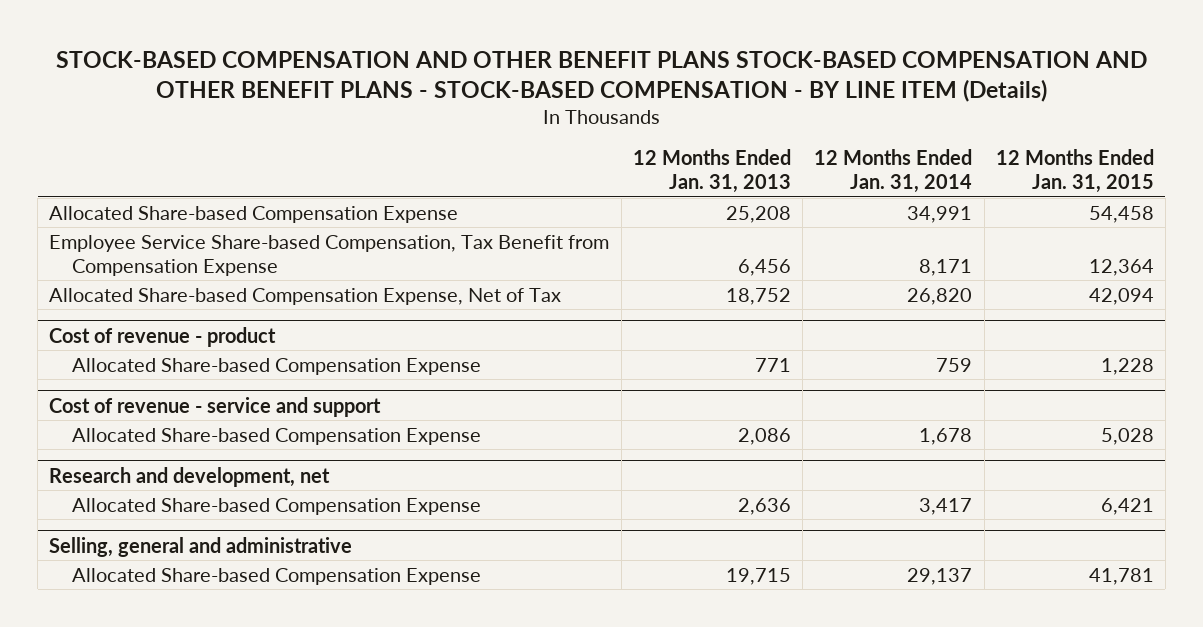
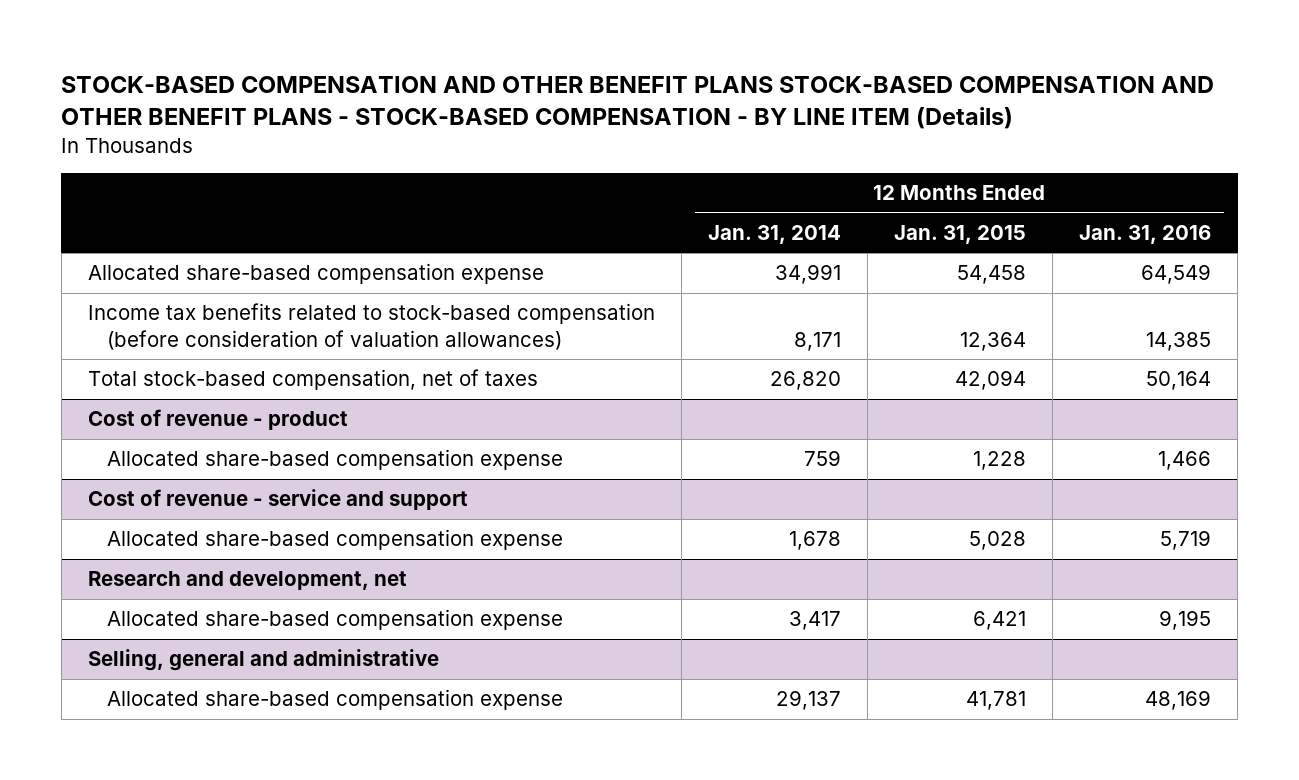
[632,149,791,194] 12 Months Ended Jan. 31, 2013 -> none
none -> [1079,224,1212,244] Jan. 31, 2016
[49,205,459,223] Allocated Share-based Compensation Expense -> [87,263,544,285] Allocated share-based compensation expense
[49,234,610,276] Employee Service Share-based Compensation, Tax Benefit from Compensation Expense -> [87,303,655,350] Income tax benefits related to stock-based compensation (before consideration of valuation allowances)
[49,287,562,305] Allocated Share-based Compensation Expense, Net of Tax -> [87,369,538,391] Total stock-based compensation, net of taxes
[72,357,482,375] Allocated Share-based Compensation Expense -> [106,449,563,471] Allocated share-based compensation expense
[72,427,482,445] Allocated Share-based Compensation Expense -> [106,529,563,551] Allocated share-based compensation expense
[72,497,482,515] Allocated Share-based Compensation Expense -> [106,609,563,631] Allocated share-based compensation expense
[72,567,482,585] Allocated Share-based Compensation Expense -> [106,689,563,711] Allocated share-based compensation expense

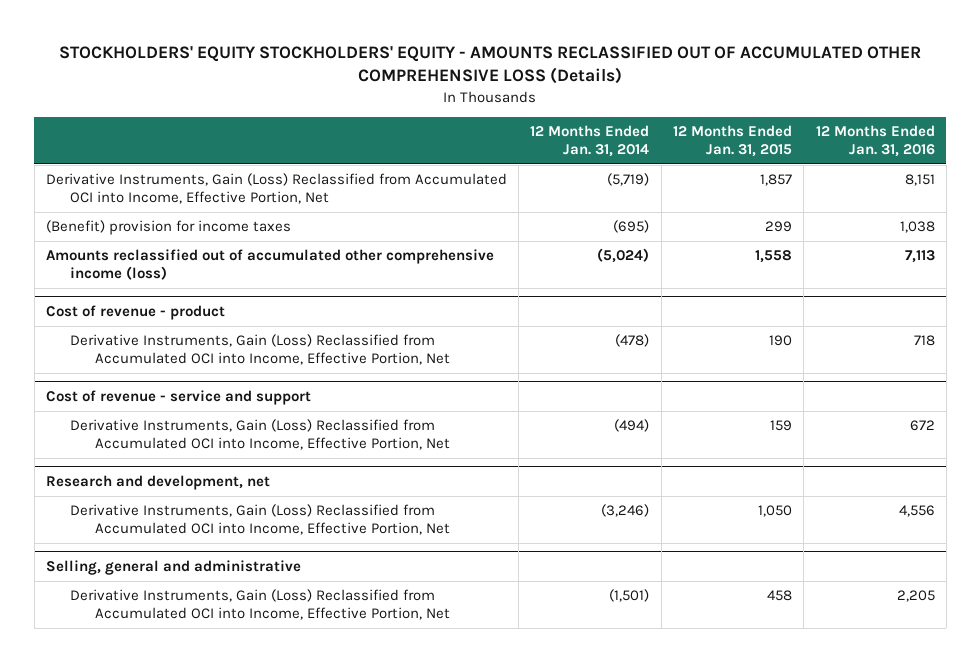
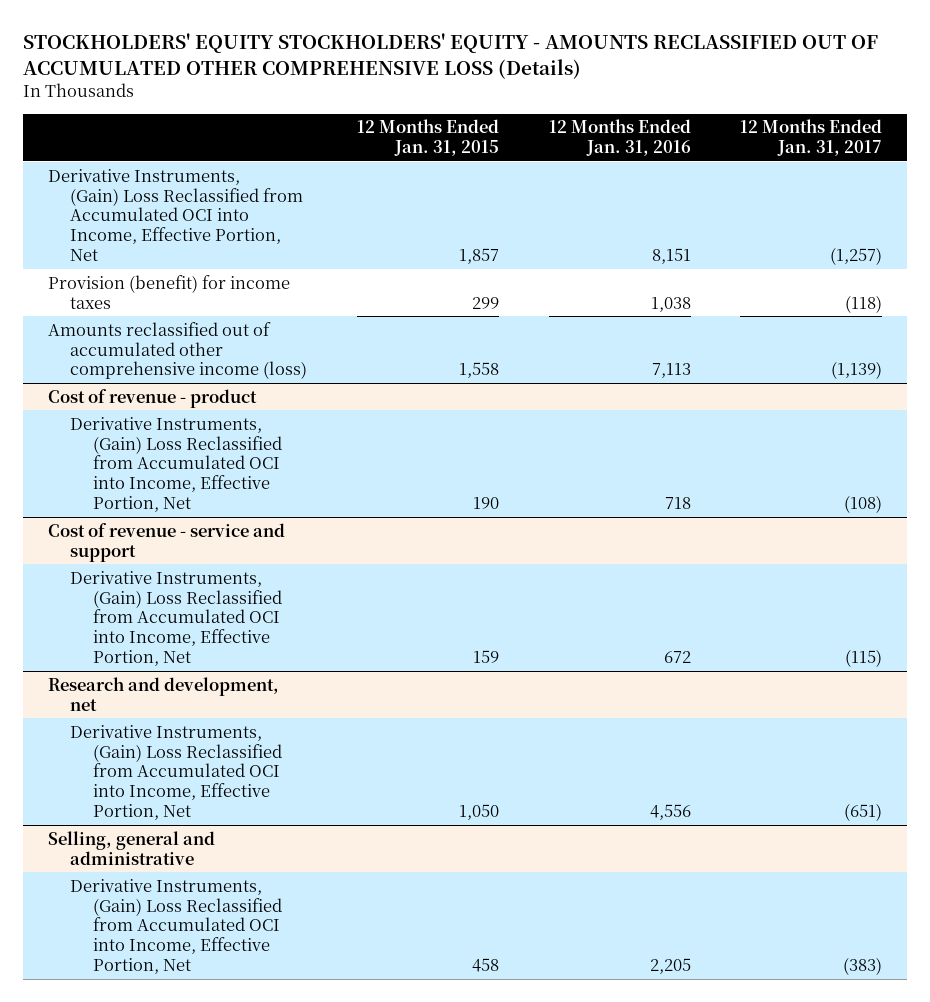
[530,125,650,158] 12 Months Ended Jan. 31, 2014 -> none
none -> [740,119,883,157] 12 Months Ended Jan. 31, 2017
[45,173,507,205] Derivative Instruments, Gain (Loss) Reclassified from Accumulated OCI into Income, Effective Portion, Net -> [48,168,304,262] Derivative Instruments, (Gain) Loss Reclassified from Accumulated OCI into Income, Effective Portion, Net
[45,220,291,236] (Benefit) provision for income taxes -> [48,274,291,309] Provision (benefit) for income taxes
[70,334,450,366] Derivative Instruments, Gain (Loss) Reclassified from Accumulated OCI into Income, Effective Portion, Net -> [70,416,282,513] Derivative Instruments, (Gain) Loss Reclassified from Accumulated OCI into Income, Effective Portion, Net
[70,419,450,451] Derivative Instruments, Gain (Loss) Reclassified from Accumulated OCI into Income, Effective Portion, Net -> [70,570,282,667] Derivative Instruments, (Gain) Loss Reclassified from Accumulated OCI into Income, Effective Portion, Net
[70,504,450,536] Derivative Instruments, Gain (Loss) Reclassified from Accumulated OCI into Income, Effective Portion, Net -> [70,724,282,821] Derivative Instruments, (Gain) Loss Reclassified from Accumulated OCI into Income, Effective Portion, Net
[70,589,450,621] Derivative Instruments, Gain (Loss) Reclassified from Accumulated OCI into Income, Effective Portion, Net -> [70,878,282,975] Derivative Instruments, (Gain) Loss Reclassified from Accumulated OCI into Income, Effective Portion, Net

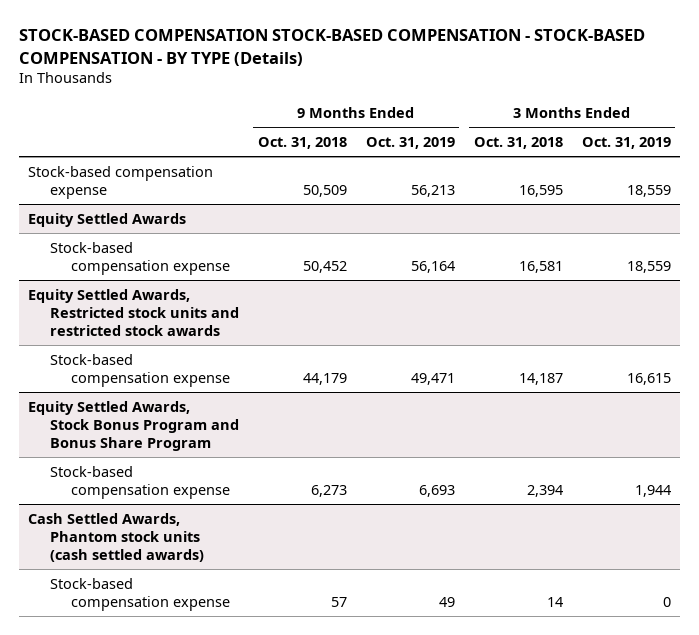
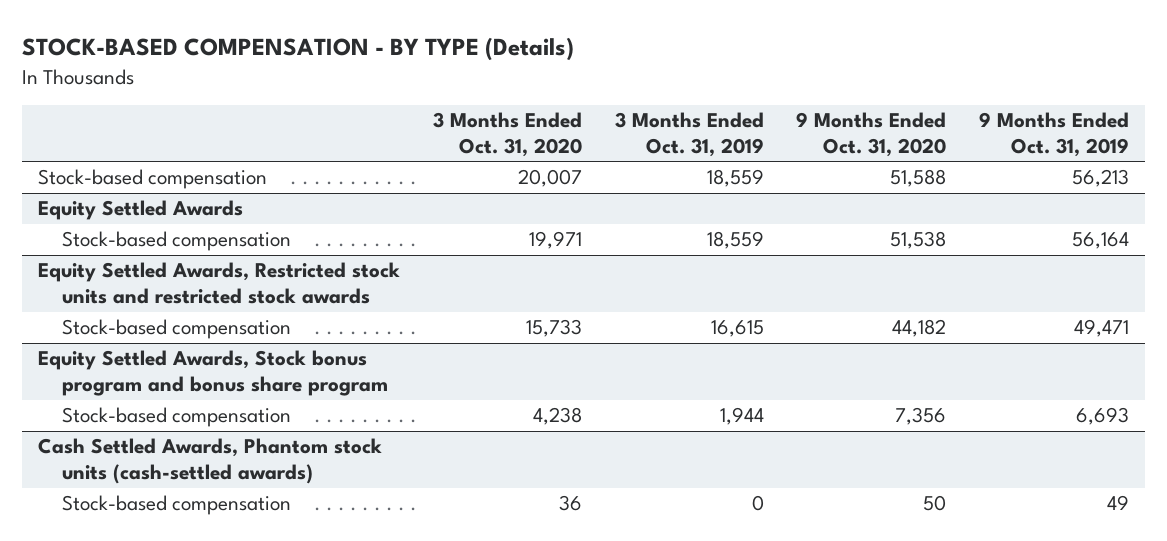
[18,29,645,66] STOCK-BASED COMPENSATION STOCK-BASED COMPENSATION - STOCK-BASED COMPENSATION - BY TYPE (Details) -> [21,36,574,61] STOCK-BASED COMPENSATION - BY TYPE (Details)
[257,137,347,150] Oct. 31, 2018 -> none
[473,137,563,150] Oct. 31, 2018 -> none
none -> [432,112,582,157] 3 Months Ended Oct. 31, 2020
none -> [796,112,947,157] 9 Months Ended Oct. 31, 2020
[28,165,214,199] Stock-based compensation expense -> [38,169,268,190] Stock-based compensation
[49,241,230,275] Stock-based compensation expense -> [61,231,291,252] Stock-based compensation
[49,353,230,387] Stock-based compensation expense -> [61,319,291,340] Stock-based compensation
[28,400,239,451] Equity Settled Awards, Stock Bonus Program and Bonus Share Program -> [38,350,388,397] Equity Settled Awards, Stock bonus program and bonus share program
[49,465,230,499] Stock-based compensation expense -> [61,407,291,428] Stock-based compensation
[28,512,204,562] Cash Settled Awards, Phantom stock units (cash settled awards) -> [38,438,383,485] Cash Settled Awards, Phantom stock units (cash-settled awards)
[49,577,230,611] Stock-based compensation expense -> [61,495,291,516] Stock-based compensation

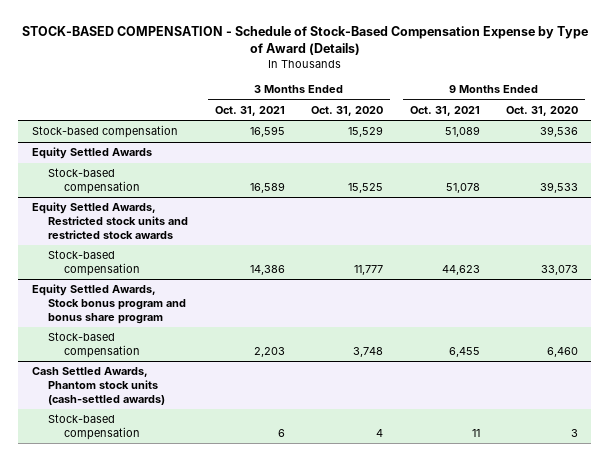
[21,36,574,61] STOCK-BASED COMPENSATION - BY TYPE (Details) -> [21,25,588,55] STOCK-BASED COMPENSATION - Schedule of Stock-Based Compensation Expense by Type of Award (Details)
[614,112,764,157] 3 Months Ended Oct. 31, 2019 -> none
[978,112,1129,157] 9 Months Ended Oct. 31, 2019 -> none
none -> [214,105,285,116] Oct. 31, 2021
none -> [409,105,480,116] Oct. 31, 2021
[517,169,582,188] 20,007 -> [348,126,384,138] 15,529
[890,169,947,188] 51,588 -> [540,126,579,138] 39,536
[528,231,582,250] 19,971 -> [348,183,384,194] 15,525
[890,231,947,250] 51,538 -> [540,182,579,194] 39,533
[525,319,582,338] 15,733 -> [354,265,384,276] 11,777
[892,319,947,338] 44,182 -> [541,265,579,276] 33,073
[532,407,582,426] 4,238 -> [353,347,384,358] 3,748
[895,407,947,426] 7,356 -> [547,347,579,358] 6,460
[558,495,582,512] 36 -> [376,429,384,438] 4
[923,495,947,512] 50 -> [571,429,579,438] 3

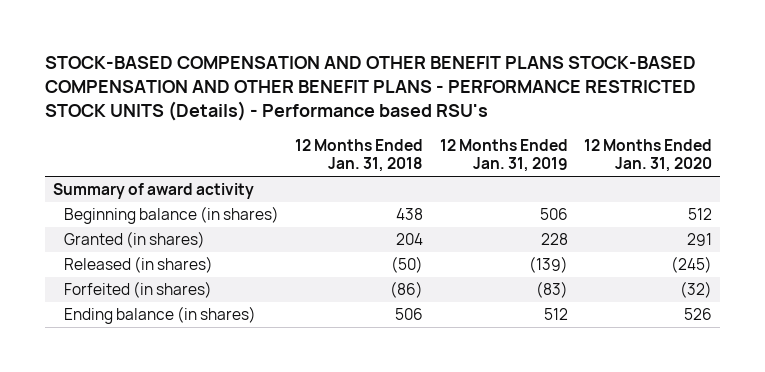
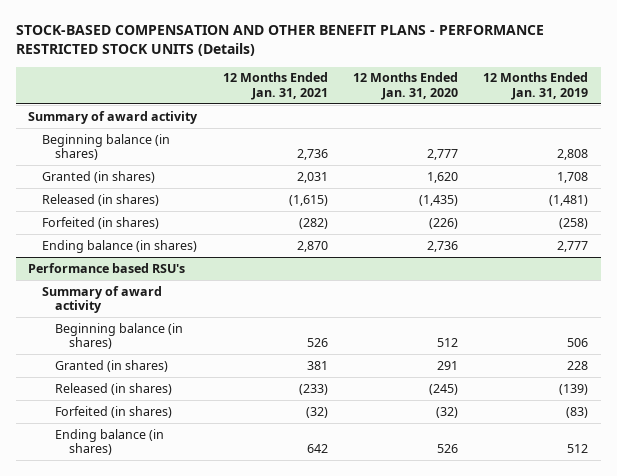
[44,55,696,122] STOCK-BASED COMPENSATION AND OTHER BENEFIT PLANS STOCK-BASED COMPENSATION AND OTHER BENEFIT PLANS - PERFORMANCE RESTRICTED STOCK UNITS (Details) - Performance based RSU's -> [15,25,544,57] STOCK-BASED COMPENSATION AND OTHER BENEFIT PLANS - PERFORMANCE RESTRICTED STOCK UNITS (Details)
[295,138,424,173] 12 Months Ended Jan. 31, 2018 -> none
none -> [222,72,328,100] 12 Months Ended Jan. 31, 2021
none -> [41,133,170,161] Beginning balance (in shares)
none -> [41,170,155,183] Granted (in shares)
none -> [41,193,159,206] Released (in shares)
none -> [41,216,159,229] Forfeited (in shares)
none -> [41,239,197,253] Ending balance (in shares)
none -> [28,262,186,273] Performance based RSU's
none -> [41,285,162,314] Summary of award activity

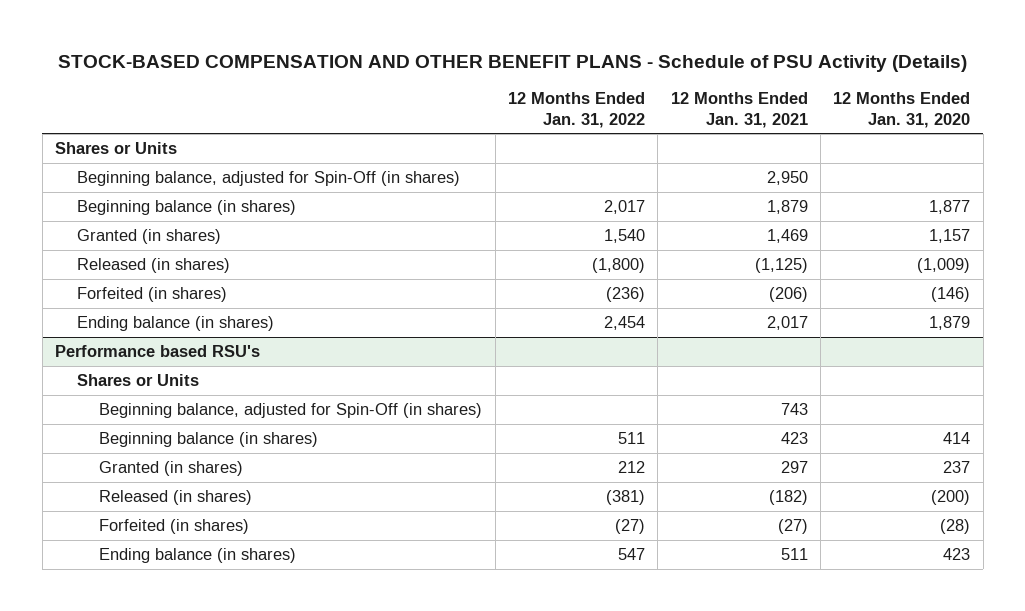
[15,25,544,57] STOCK-BASED COMPENSATION AND OTHER BENEFIT PLANS - PERFORMANCE RESTRICTED STOCK UNITS (Details) -> [57,54,967,72] STOCK-BASED COMPENSATION AND OTHER BENEFIT PLANS - Schedule of PSU Activity (Details)
[483,72,589,100] 12 Months Ended Jan. 31, 2019 -> none
none -> [508,92,646,128] 12 Months Ended Jan. 31, 2022
[28,110,199,124] Summary of award activity -> [54,142,177,155] Shares or Units
none -> [77,171,461,187] Beginning balance, adjusted for Spin-Off (in shares)
[296,149,328,161] 2,736 -> [766,200,808,215] 1,879
[426,149,458,161] 2,777 -> [929,200,971,215] 1,877
[296,171,328,183] 2,031 -> [766,229,808,244] 1,469
[426,171,458,183] 1,620 -> [929,229,971,244] 1,157
[288,194,328,206] (1,615) -> [754,258,808,274] (1,125)
[418,194,458,206] (1,435) -> [917,258,971,274] (1,009)
[298,217,328,229] (282) -> [768,287,808,303] (206)
[428,217,458,229] (226) -> [931,287,971,303] (146)
[296,240,328,252] 2,870 -> [766,316,808,331] 2,017
[426,240,458,252] 2,736 -> [929,316,971,331] 1,879
[41,285,162,314] Summary of award activity -> [77,374,200,387] Shares or Units
none -> [99,403,483,419] Beginning balance, adjusted for Spin-Off (in shares)
[306,338,328,348] 526 -> [780,432,808,445] 423
[436,338,458,348] 512 -> [943,432,971,445] 414
[306,360,328,370] 381 -> [780,461,808,474] 297
[436,360,458,370] 291 -> [943,461,971,474] 237
[298,383,328,395] (233) -> [768,490,808,506] (182)
[428,383,458,395] (245) -> [931,490,971,506] (200)
[305,406,328,418] (32) -> [777,519,808,535] (27)
[435,406,458,418] (32) -> [940,519,971,535] (28)
[306,444,328,454] 642 -> [780,548,808,561] 511
[436,444,458,454] 526 -> [943,548,971,561] 423

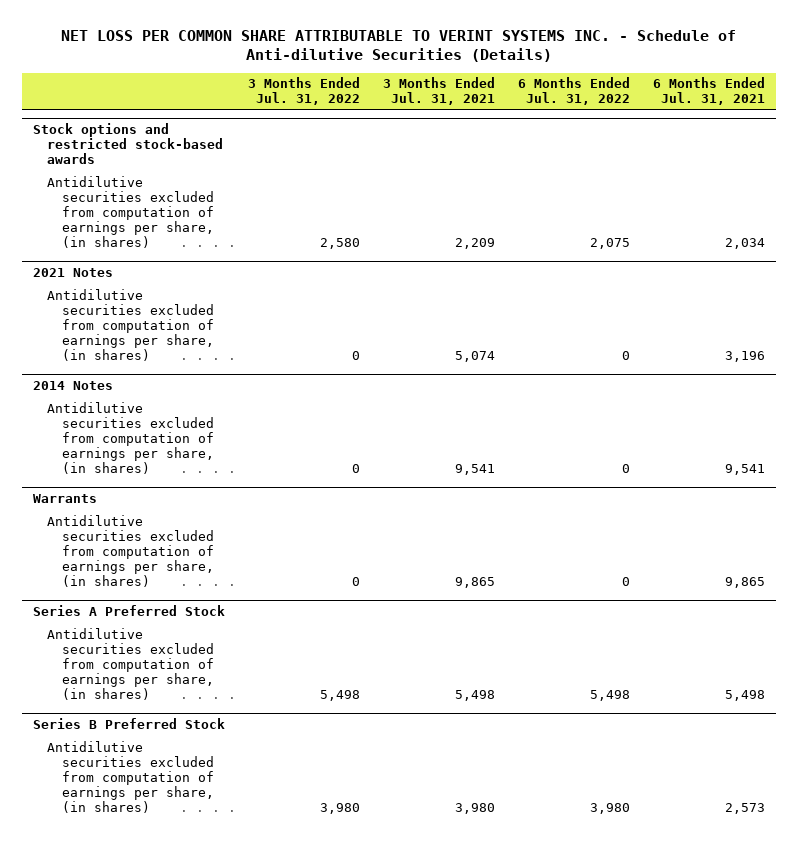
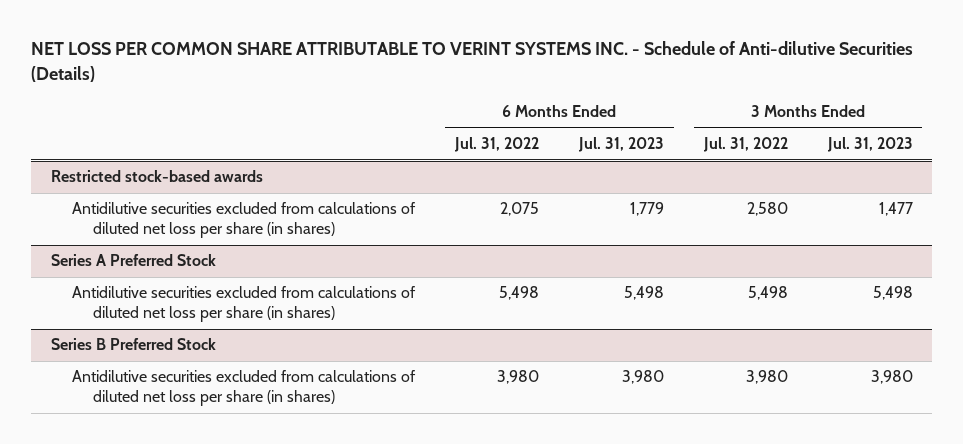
[382,77,495,106] 3 Months Ended Jul. 31, 2021 -> none
[652,77,765,106] 6 Months Ended Jul. 31, 2021 -> none
none -> [577,137,664,153] Jul. 31, 2023
none -> [826,137,913,153] Jul. 31, 2023
[33,268,114,278] 2021 Notes -> none
[47,288,214,362] Antidilutive securities excluded from computation of earnings per share, (in shares) -> none
[33,381,114,391] 2014 Notes -> none
[47,401,214,475] Antidilutive securities excluded from computation of earnings per share, (in shares) -> none
[33,494,98,504] Warrants -> none
[47,514,214,588] Antidilutive securities excluded from computation of earnings per share, (in shares) -> none
[33,123,224,165] Stock options and restricted stock-based awards -> [50,170,263,183] Restricted stock-based awards
[47,175,214,249] Antidilutive securities excluded from computation of earnings per share, (in shares) -> [71,202,416,239] Antidilutive securities excluded from calculations of diluted net loss per share (in shares)
[47,627,214,701] Antidilutive securities excluded from computation of earnings per share, (in shares) -> [71,286,416,323] Antidilutive securities excluded from calculations of diluted net loss per share (in shares)
[47,740,214,814] Antidilutive securities excluded from computation of earnings per share, (in shares) -> [71,370,416,407] Antidilutive securities excluded from calculations of diluted net loss per share (in shares)

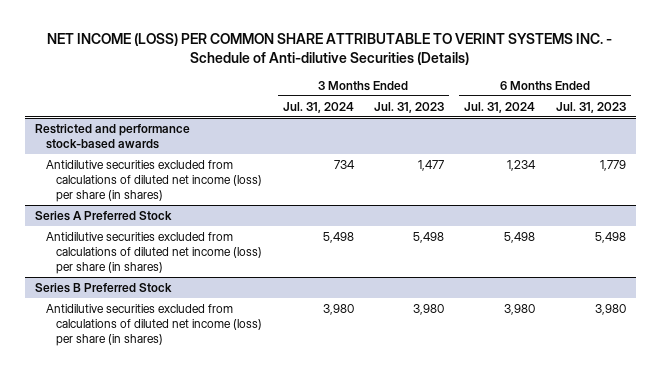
[30,41,913,83] NET LOSS PER COMMON SHARE ATTRIBUTABLE TO VERINT SYSTEMS INC. - Schedule of Anti-dilutive Securities (Details) -> [47,32,613,65] NET INCOME (LOSS) PER COMMON SHARE ATTRIBUTABLE TO VERINT SYSTEMS INC. - Schedule of Anti-dilutive Securities (Details)
[453,137,539,153] Jul. 31, 2022 -> none
[702,137,788,153] Jul. 31, 2022 -> none
none -> [282,101,354,113] Jul. 31, 2024
none -> [464,101,536,113] Jul. 31, 2024
[50,170,263,183] Restricted stock-based awards -> [35,123,191,149] Restricted and performance stock-based awards
[71,202,416,239] Antidilutive securities excluded from calculations of diluted net loss per share (in shares) -> [45,159,263,203] Antidilutive securities excluded from calculations of diluted net income (loss) per share (in shares)
[71,286,416,323] Antidilutive securities excluded from calculations of diluted net loss per share (in shares) -> [45,231,263,275] Antidilutive securities excluded from calculations of diluted net income (loss) per share (in shares)
[71,370,416,407] Antidilutive securities excluded from calculations of diluted net loss per share (in shares) -> [45,303,263,347] Antidilutive securities excluded from calculations of diluted net income (loss) per share (in shares)

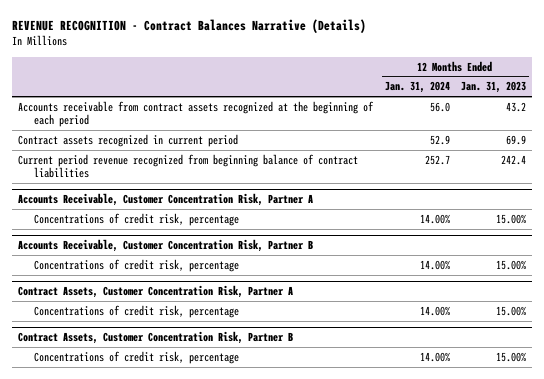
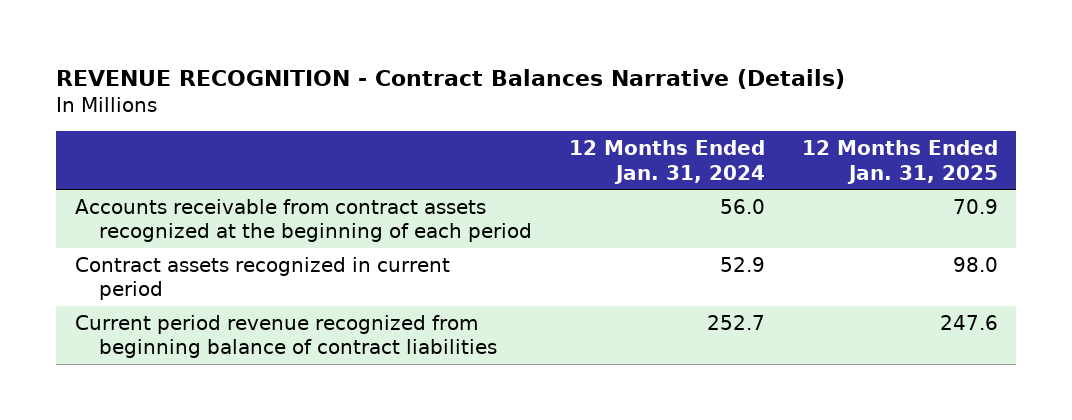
[461,81,527,94] Jan. 31, 2023 -> none
none -> [801,140,998,184] 12 Months Ended Jan. 31, 2025
[17,193,313,207] Accounts Receivable, Customer Concentration Risk, Partner A -> none
[34,212,240,226] Concentrations of credit risk, percentage -> none
[17,239,313,253] Accounts Receivable, Customer Concentration Risk, Partner B -> none
[34,258,240,272] Concentrations of credit risk, percentage -> none
[17,285,293,299] Contract Assets, Customer Concentration Risk, Partner A -> none
[34,304,240,318] Concentrations of credit risk, percentage -> none
[17,331,293,345] Contract Assets, Customer Concentration Risk, Partner B -> none
[34,350,240,364] Concentrations of credit risk, percentage -> none

